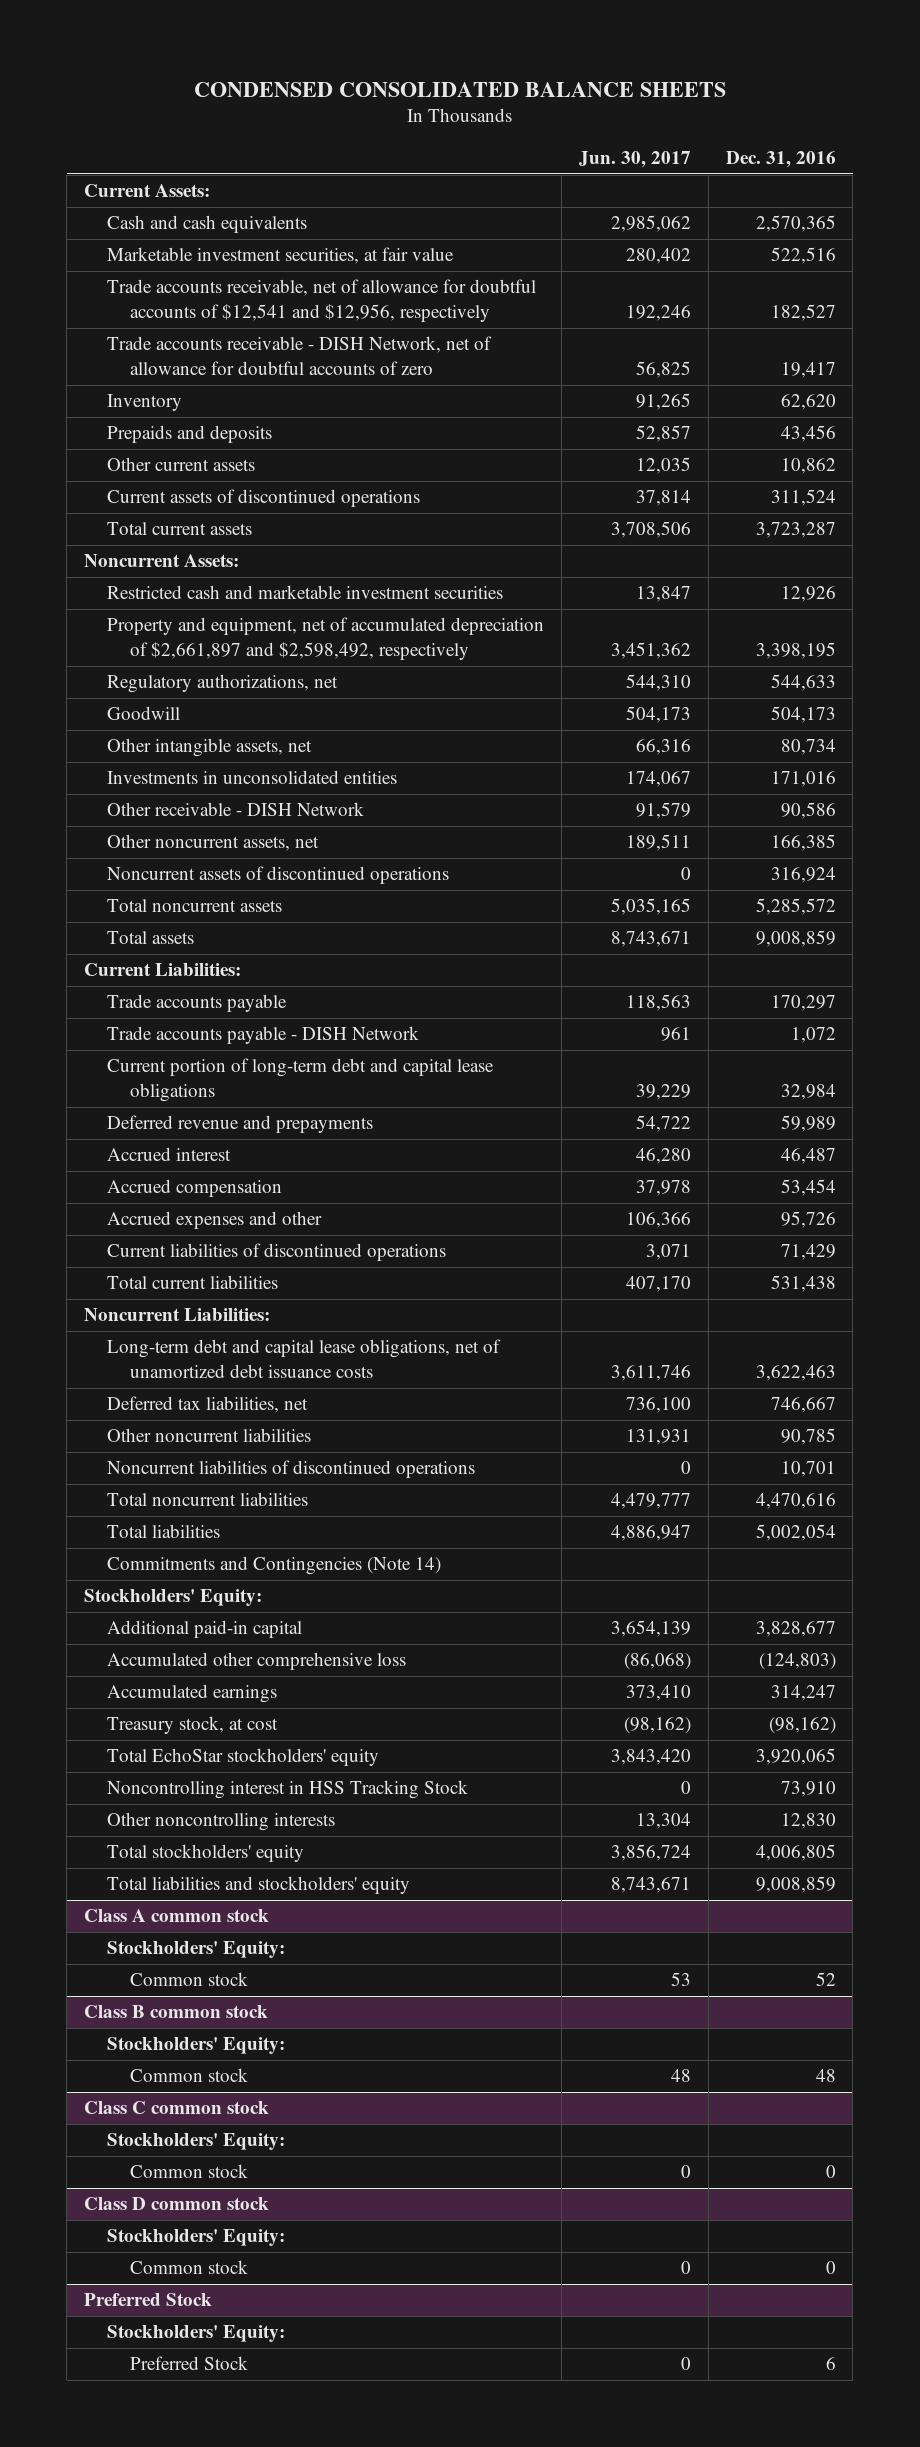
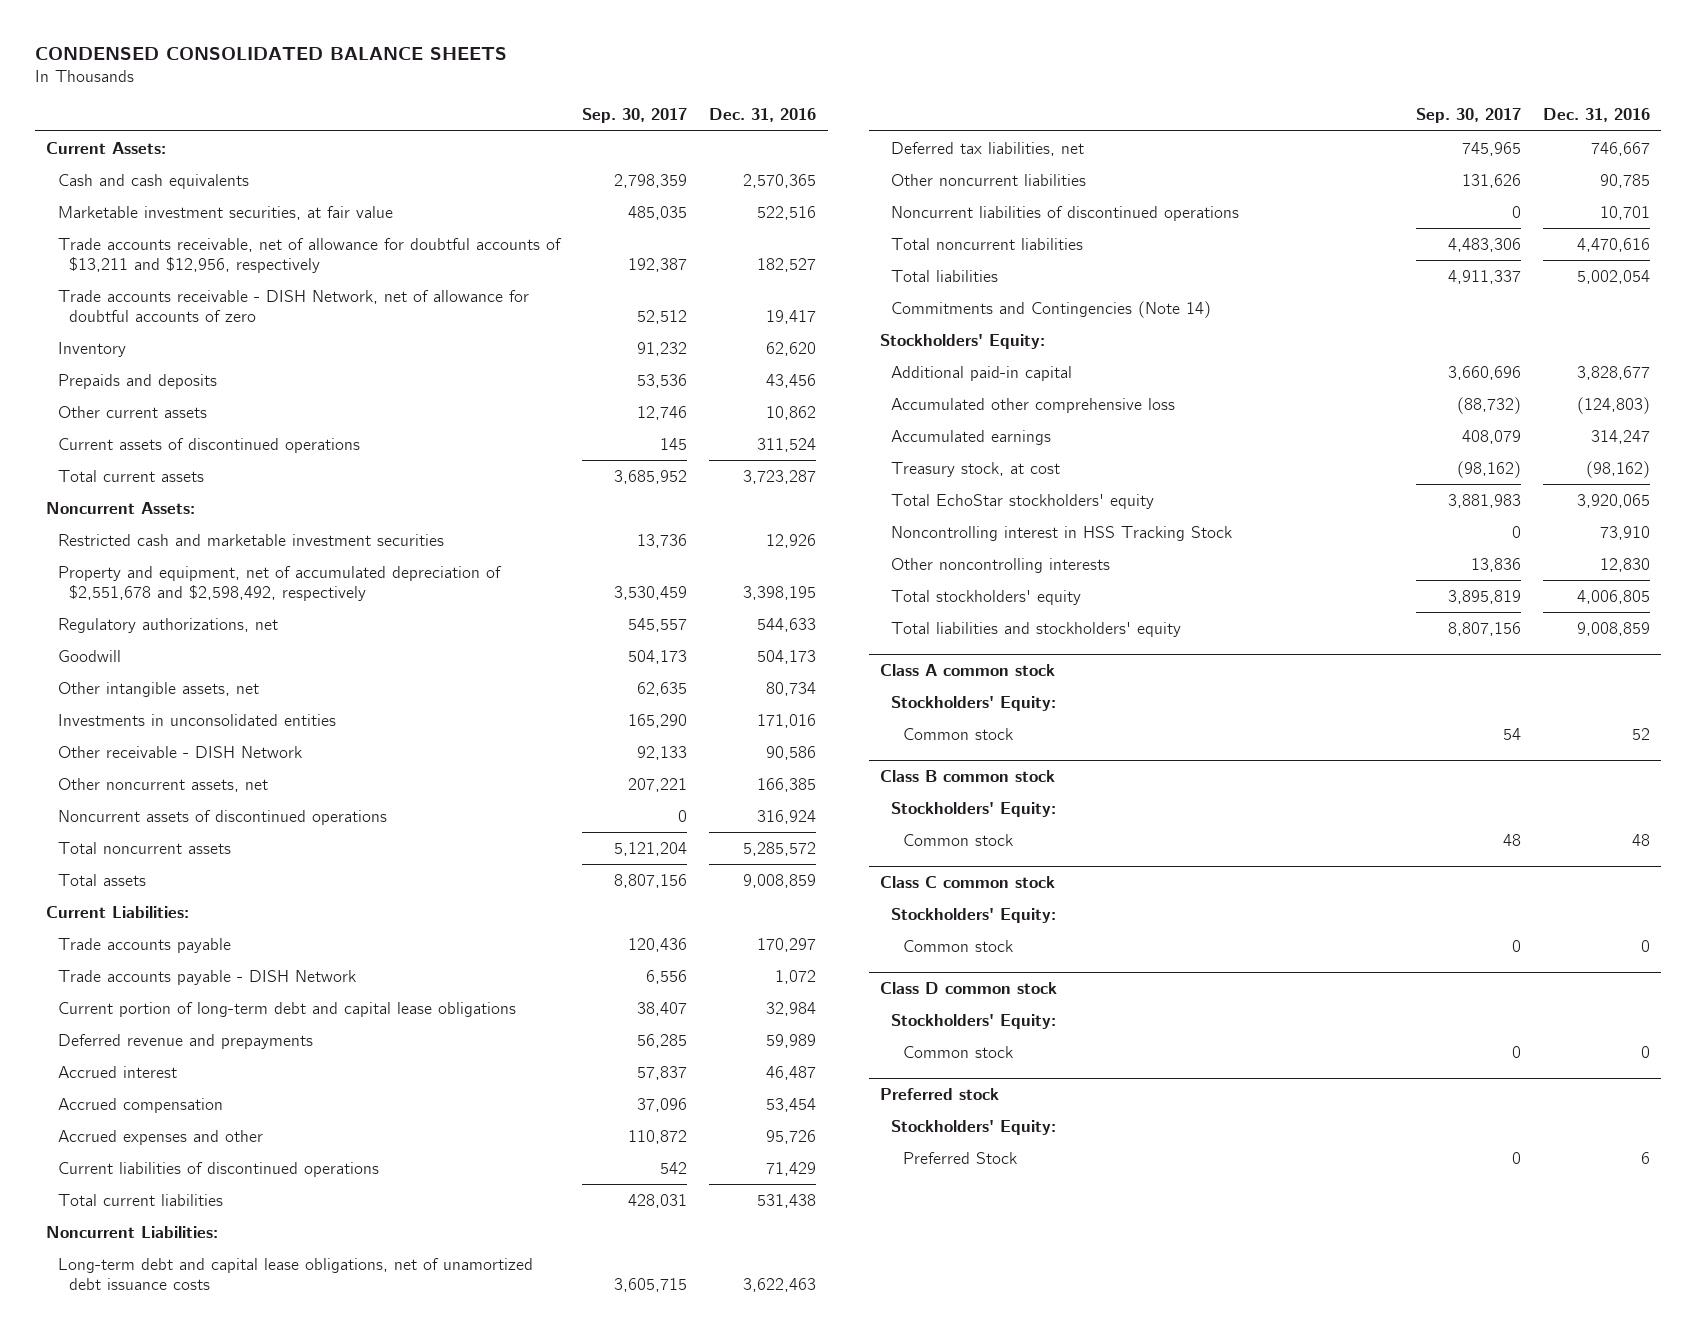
[578,151,691,169] Jun. 30, 2017 -> none
none -> [582,108,688,124] Sep. 30, 2017
[107,279,537,323] Trade accounts receivable, net of allowance for doubtful accounts of $12,541 and $12,956, respectively -> [57,237,562,274] Trade accounts receivable, net of allowance for doubtful accounts of $13,211 and $12,956, respectively
[107,617,545,661] Property and equipment, net of accumulated depreciation of $2,661,897 and $2,598,492, respectively -> [57,565,502,602] Property and equipment, net of accumulated depreciation of $2,551,678 and $2,598,492, respectively
[84,2293,213,2307] Preferred Stock -> [879,1087,999,1100] Preferred stock

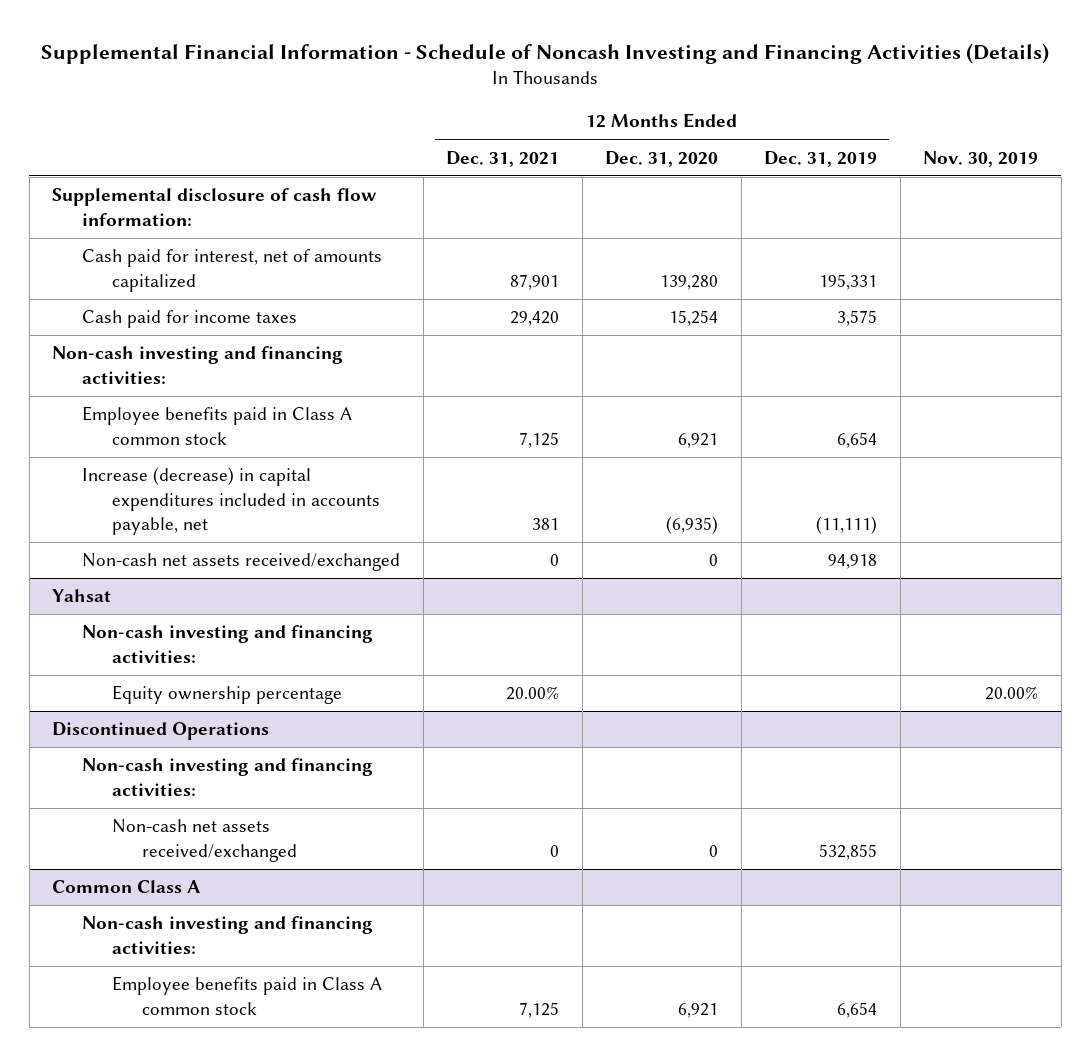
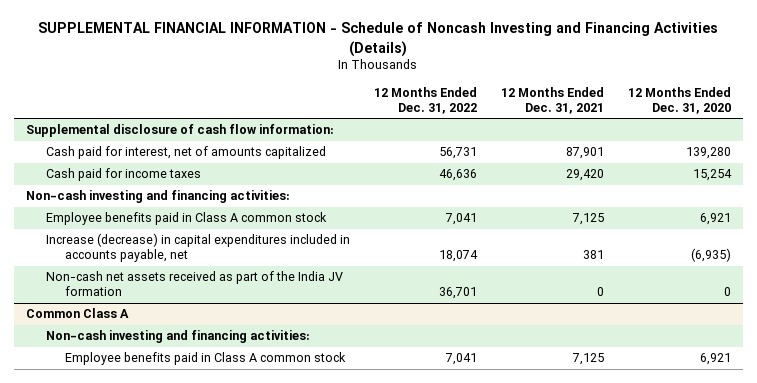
[41,42,1050,64] Supplemental Financial Information - Schedule of Noncash Investing and Financing Activities (Details) -> [38,22,719,57] SUPPLEMENTAL FINANCIAL INFORMATION - Schedule of Noncash Investing and Financing Activities (Details)
[764,150,878,167] Dec. 31, 2019 -> none
[923,150,1039,167] Nov. 30, 2019 -> none
none -> [373,87,477,114] 12 Months Ended Dec. 31, 2022
[52,589,112,603] Yahsat -> none
[82,625,374,663] Non-cash investing and financing activities: -> none
[112,685,343,705] Equity ownership percentage -> none
[52,722,270,741] Discontinued Operations -> none
[82,758,374,796] Non-cash investing and financing activities: -> none
[112,819,297,862] Non-cash net assets received/exchanged -> none
[82,553,401,572] Non-cash net assets received/exchanged -> [45,271,343,296] Non-cash net assets received as part of the India JV formation

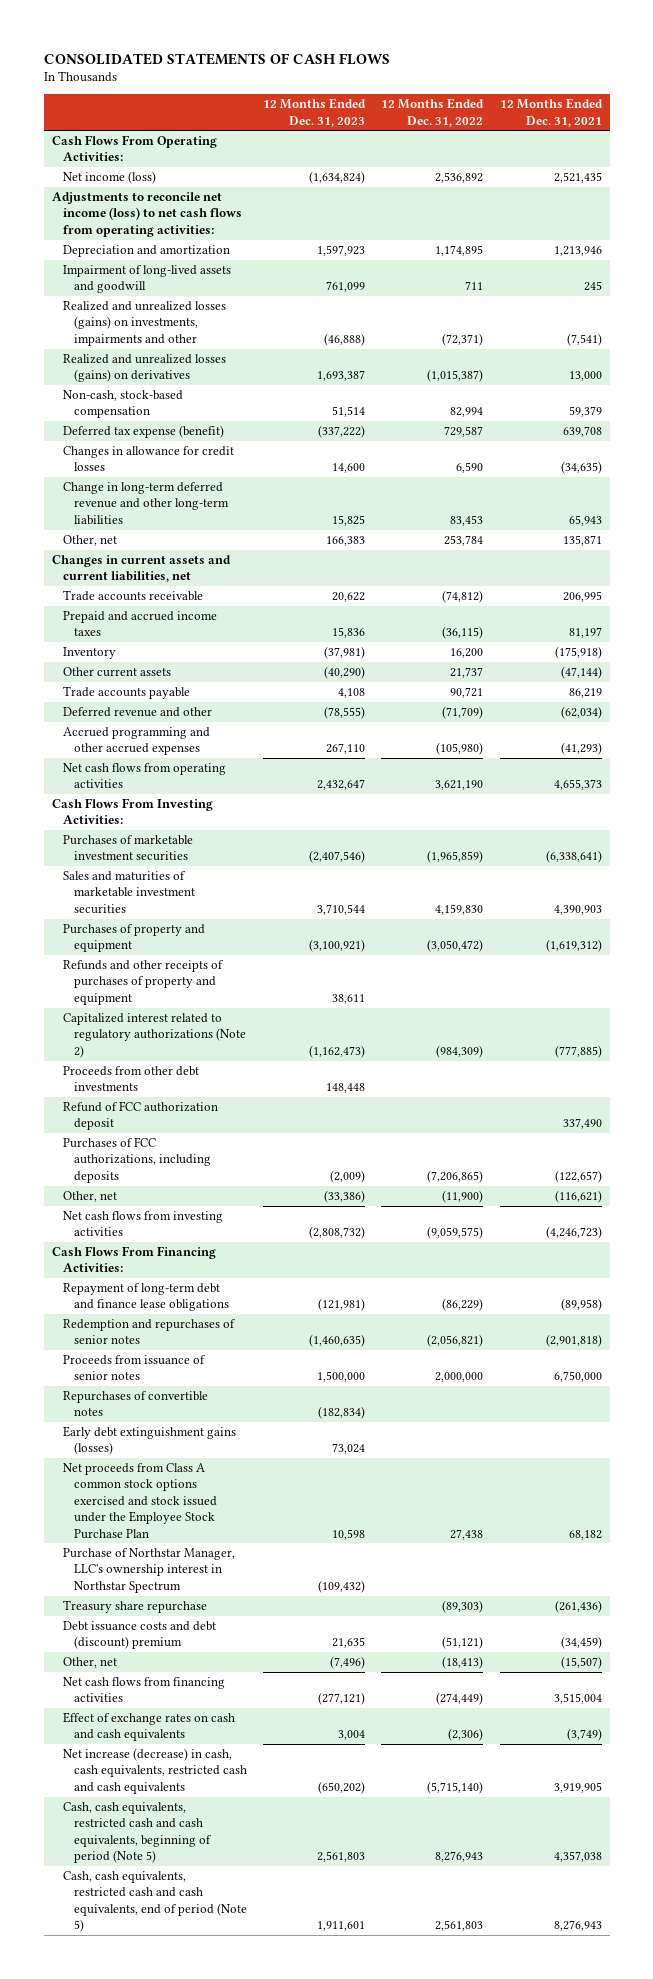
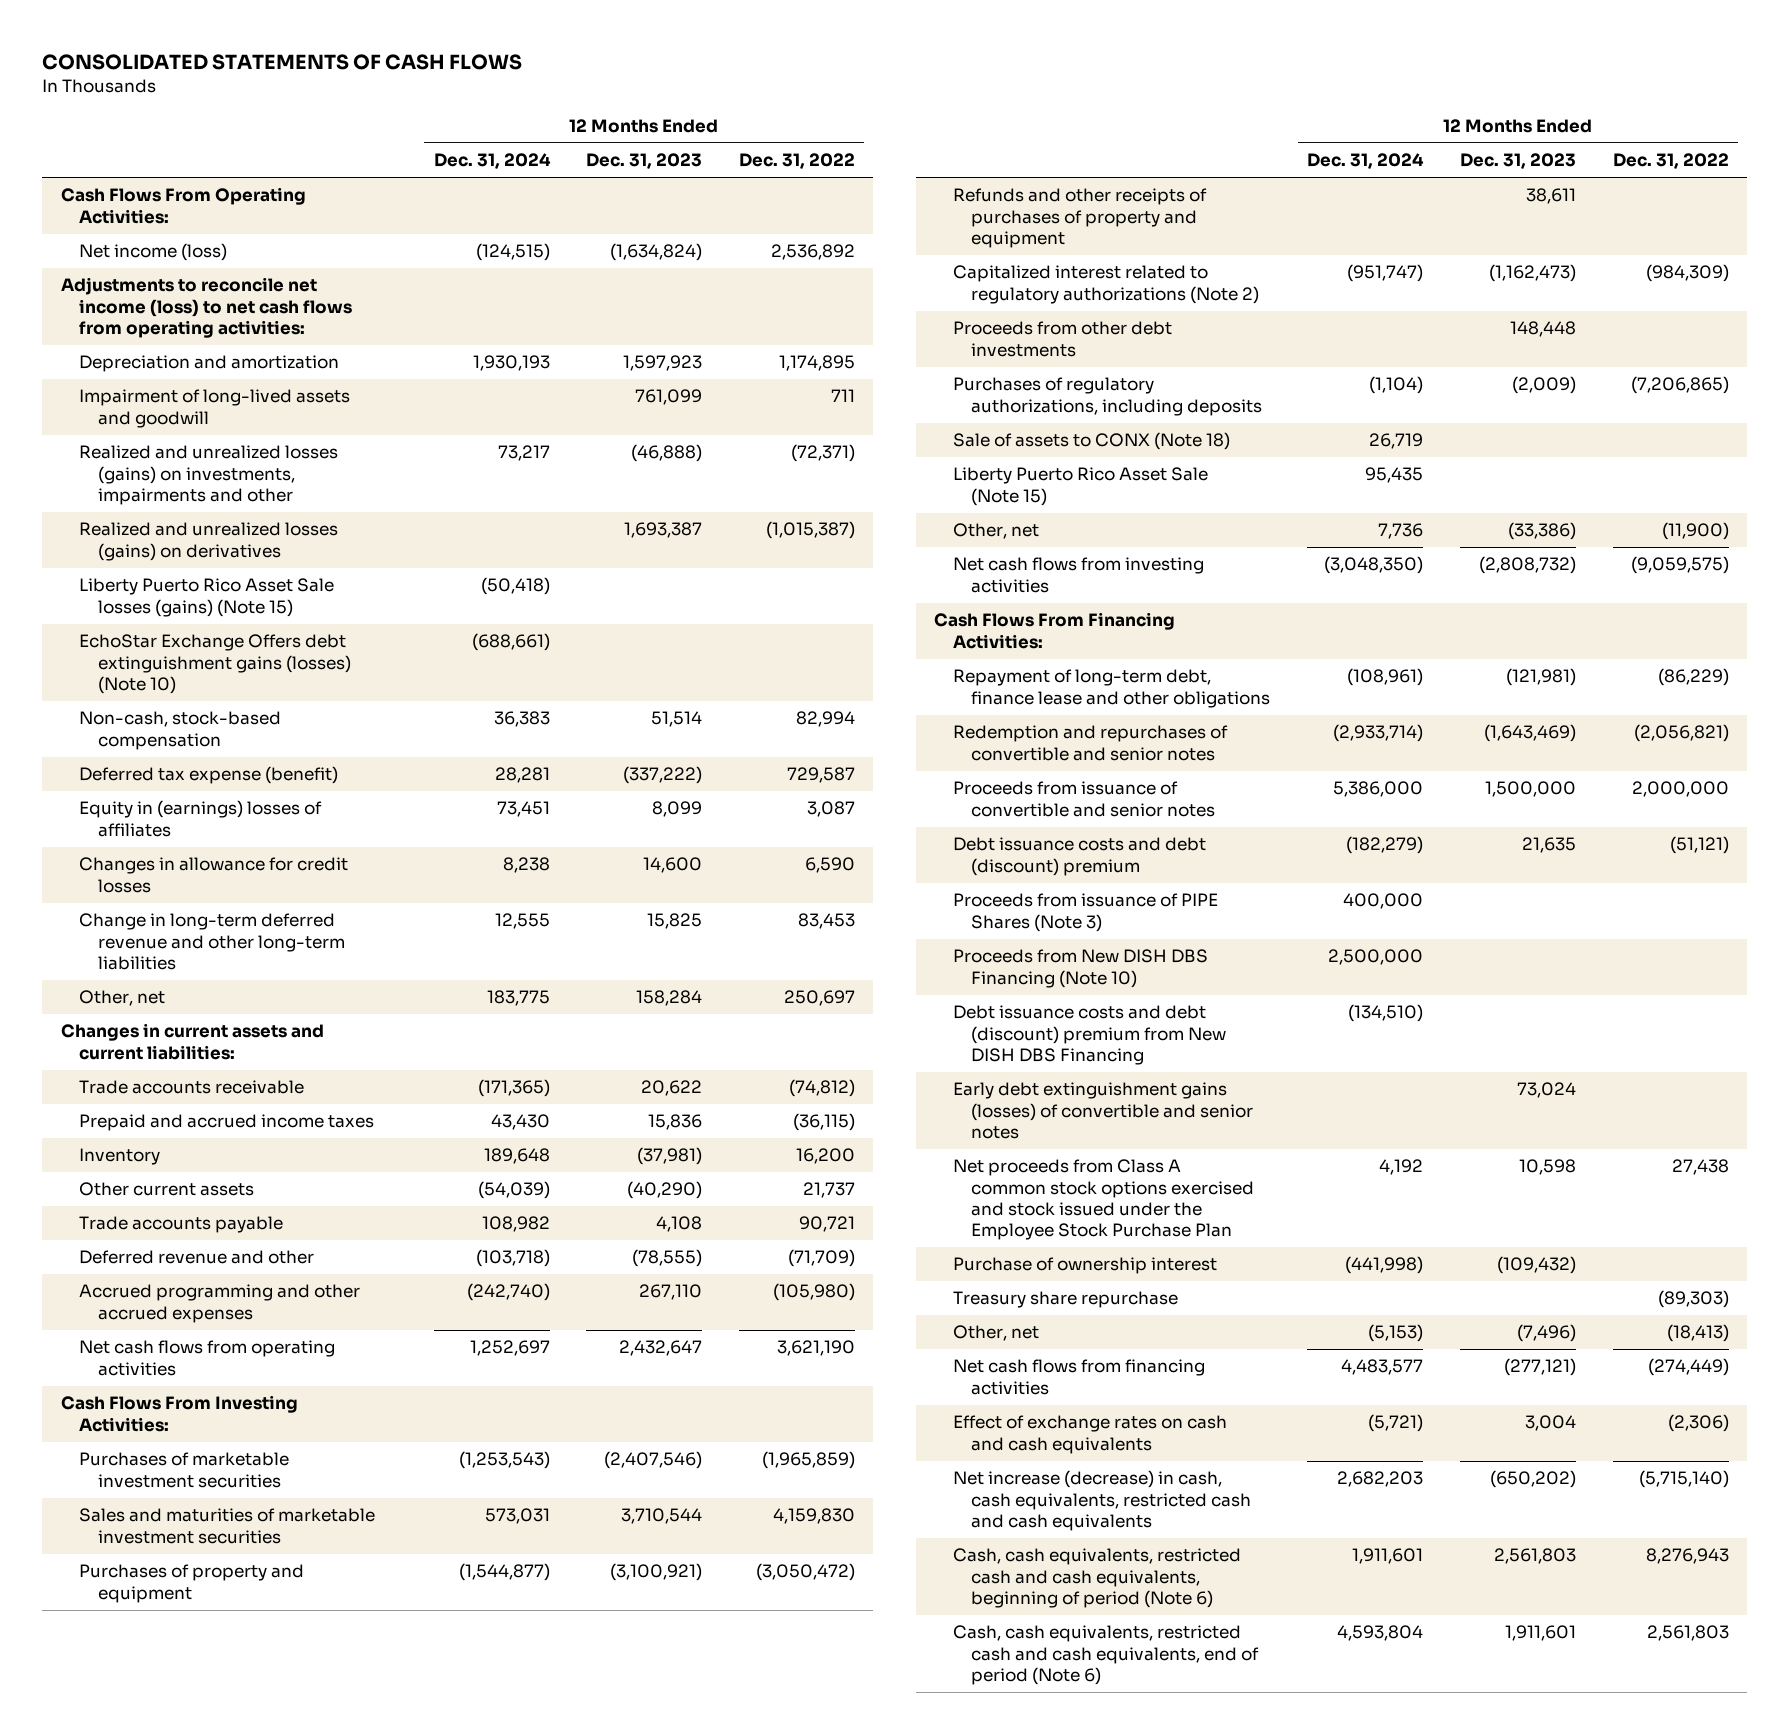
[499,98,603,127] 12 Months Ended Dec. 31, 2021 -> none
none -> [433,153,551,170] Dec. 31, 2024
none -> [79,578,335,617] Liberty Puerto Rico Asset Sale losses (gains) (Note 15)
none -> [79,634,351,694] EchoStar Exchange Offers debt extinguishment gains (losses) (Note 10)
none -> [79,800,323,837] Equity in (earnings) losses of affiliates
[326,536,366,547] 166,383 -> [636,990,703,1007] 158,284
[444,535,484,547] 253,784 -> [783,990,855,1007] 250,697
[51,555,231,583] Changes in current assets and current liabilities, net -> [60,1023,324,1060] Changes in current assets and current liabilities:
[62,1101,218,1131] Refund of FCC authorization deposit -> none
[62,1137,212,1183] Purchases of FCC authorizations, including deposits -> [952,377,1263,416] Purchases of regulatory authorizations, including deposits
none -> [952,432,1230,451] Sale of assets to CONX (Note 18)
none -> [952,467,1208,506] Liberty Puerto Rico Asset Sale (Note 15)
[62,1391,208,1417] Repurchases of convertible notes -> none
[62,1283,230,1312] Repayment of long-term debt and finance lease obligations -> [952,669,1271,708] Repayment of long-term debt, finance lease and other obligations
[62,1319,236,1345] Redemption and repurchases of senior notes -> [952,725,1228,761] Redemption and repurchases of convertible and senior notes
[309,1334,366,1348] (1,460,635) -> [1483,724,1576,743] (1,643,469)
[62,1355,206,1381] Proceeds from issuance of senior notes -> [952,781,1216,817] Proceeds from issuance of convertible and senior notes
[62,1621,216,1650] Debt issuance costs and debt (discount) premium -> [952,837,1206,876] Debt issuance costs and debt (discount) premium
none -> [952,893,1218,932] Proceeds from issuance of PIPE Shares (Note 3)
none -> [952,949,1208,988] Proceeds from New DISH DBS Financing (Note 10)
none -> [952,1005,1227,1065] Debt issuance costs and debt (discount) premium from New DISH DBS Financing
[62,1426,236,1456] Early debt extinguishment gains (losses) -> [952,1082,1254,1139] Early debt extinguishment gains (losses) of convertible and senior notes
[62,1548,235,1593] Purchase of Northstar Manager, LLC's ownership interest in Northstar Spectrum -> [952,1257,1217,1275] Purchase of ownership interest
[62,1802,213,1864] Cash, cash equivalents, restricted cash and cash equivalents, beginning of period (Note 5) -> [952,1548,1241,1608] Cash, cash equivalents, restricted cash and cash equivalents, beginning of period (Note 6)
[62,1871,248,1933] Cash, cash equivalents, restricted cash and cash equivalents, end of period (Note 5) -> [952,1625,1260,1685] Cash, cash equivalents, restricted cash and cash equivalents, end of period (Note 6)

